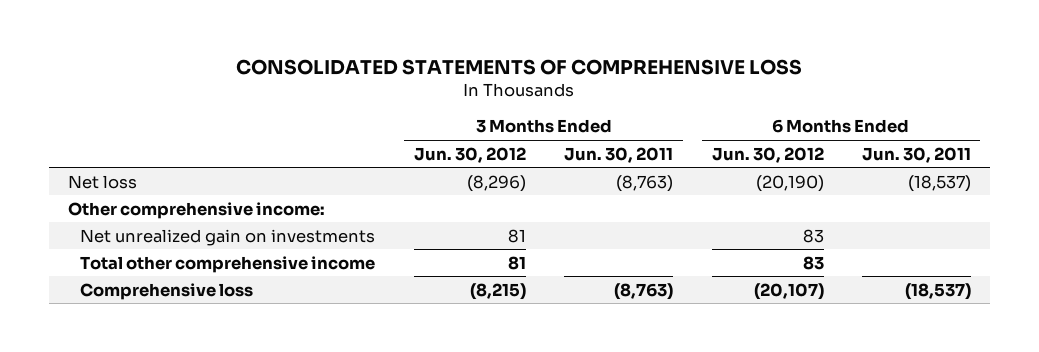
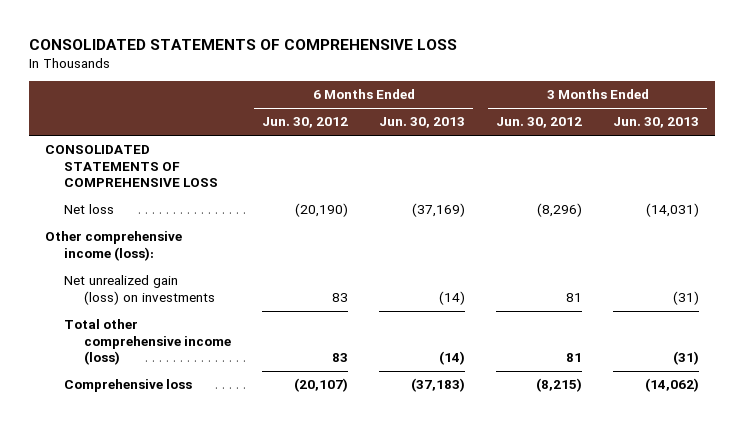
[564,146,674,163] Jun. 30, 2011 -> none
[861,146,971,163] Jun. 30, 2011 -> none
none -> [379,117,466,129] Jun. 30, 2013
none -> [613,117,700,129] Jun. 30, 2013
none -> [44,145,219,188] CONSOLIDATED STATEMENTS OF COMPREHENSIVE LOSS
[67,201,325,219] Other comprehensive income: -> [44,231,182,261] Other comprehensive income (loss):
[80,228,376,246] Net unrealized gain on investments -> [64,275,215,305] Net unrealized gain (loss) on investments
[80,255,376,273] Total other comprehensive income -> [64,319,231,366] Total other comprehensive income (loss)

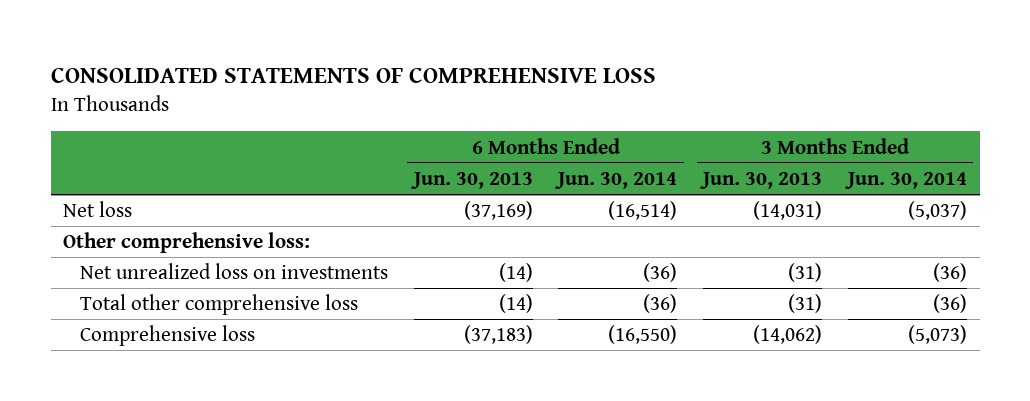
[262,117,349,129] Jun. 30, 2012 -> none
[496,117,583,129] Jun. 30, 2012 -> none
none -> [555,171,678,189] Jun. 30, 2014
none -> [844,171,967,189] Jun. 30, 2014
[44,145,219,188] CONSOLIDATED STATEMENTS OF COMPREHENSIVE LOSS -> none
[44,231,182,261] Other comprehensive income (loss): -> [63,232,311,254] Other comprehensive loss:
[64,275,215,305] Net unrealized gain (loss) on investments -> [79,263,388,280] Net unrealized loss on investments
[64,319,231,366] Total other comprehensive income (loss) -> [79,294,358,316] Total other comprehensive loss

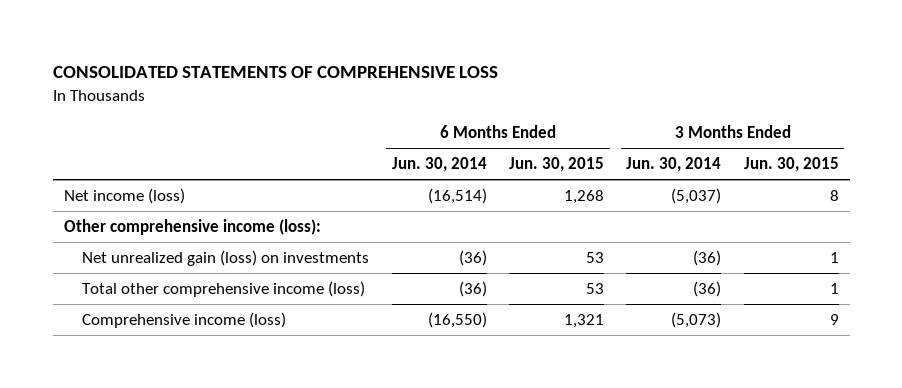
[410,171,533,189] Jun. 30, 2013 -> none
[700,171,823,189] Jun. 30, 2013 -> none
none -> [509,157,605,173] Jun. 30, 2015
none -> [743,157,839,173] Jun. 30, 2015
[63,201,133,218] Net loss -> [63,187,185,204] Net income (loss)
[63,232,311,254] Other comprehensive loss: -> [63,218,321,235] Other comprehensive income (loss):
[79,263,388,280] Net unrealized loss on investments -> [82,249,370,266] Net unrealized gain (loss) on investments
[79,294,358,316] Total other comprehensive loss -> [82,280,366,297] Total other comprehensive income (loss)
[79,325,255,347] Comprehensive loss -> [82,311,287,328] Comprehensive income (loss)

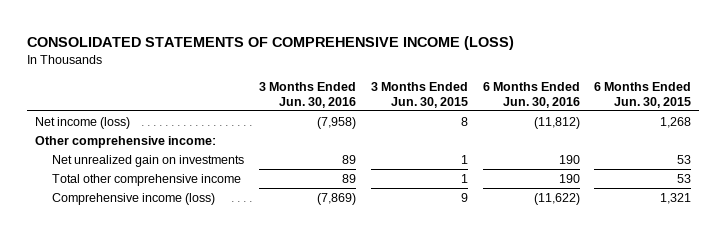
[52,66,498,79] CONSOLIDATED STATEMENTS OF COMPREHENSIVE LOSS -> [27,35,515,50] CONSOLIDATED STATEMENTS OF COMPREHENSIVE INCOME (LOSS)
[391,157,487,173] Jun. 30, 2014 -> none
[626,157,722,173] Jun. 30, 2014 -> none
none -> [259,81,357,108] 3 Months Ended Jun. 30, 2016
none -> [482,81,580,108] 6 Months Ended Jun. 30, 2016
[63,218,321,235] Other comprehensive income (loss): -> [34,135,216,148] Other comprehensive income:
[82,249,370,266] Net unrealized gain (loss) on investments -> [52,154,245,167] Net unrealized gain on investments
[82,280,366,297] Total other comprehensive income (loss) -> [52,173,242,186] Total other comprehensive income

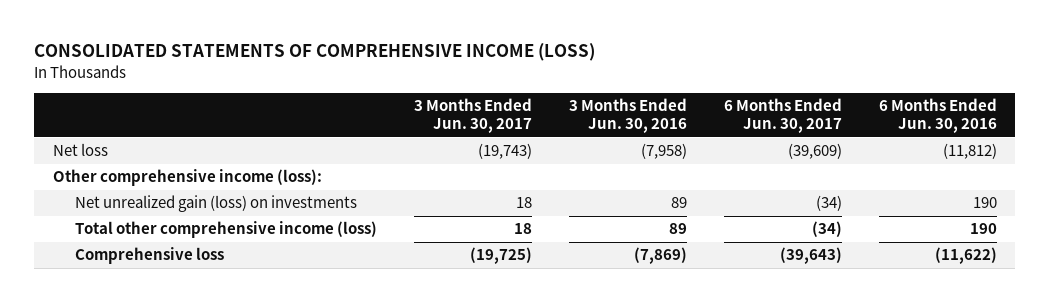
[370,81,468,108] 3 Months Ended Jun. 30, 2015 -> none
[594,81,692,108] 6 Months Ended Jun. 30, 2015 -> none
none -> [413,98,532,134] 3 Months Ended Jun. 30, 2017
none -> [723,98,842,134] 6 Months Ended Jun. 30, 2017
[34,116,130,129] Net income (loss) -> [52,143,108,157] Net loss
[34,135,216,148] Other comprehensive income: -> [52,169,322,187] Other comprehensive income (loss):
[52,154,245,167] Net unrealized gain on investments -> [74,195,357,213] Net unrealized gain (loss) on investments
[52,173,242,186] Total other comprehensive income -> [74,221,377,239] Total other comprehensive income (loss)
[52,192,216,205] Comprehensive income (loss) -> [74,247,224,265] Comprehensive loss

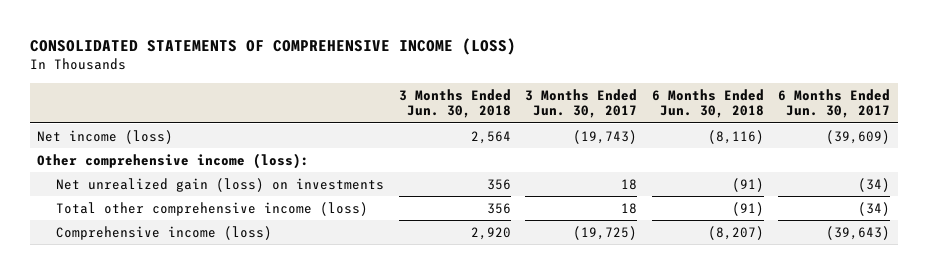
[568,98,687,134] 3 Months Ended Jun. 30, 2016 -> none
[878,98,997,134] 6 Months Ended Jun. 30, 2016 -> none
none -> [398,88,511,119] 3 Months Ended Jun. 30, 2018
none -> [651,88,764,119] 6 Months Ended Jun. 30, 2018
[52,143,108,157] Net loss -> [37,129,174,144] Net income (loss)
[74,247,224,265] Comprehensive loss -> [56,225,273,240] Comprehensive income (loss)

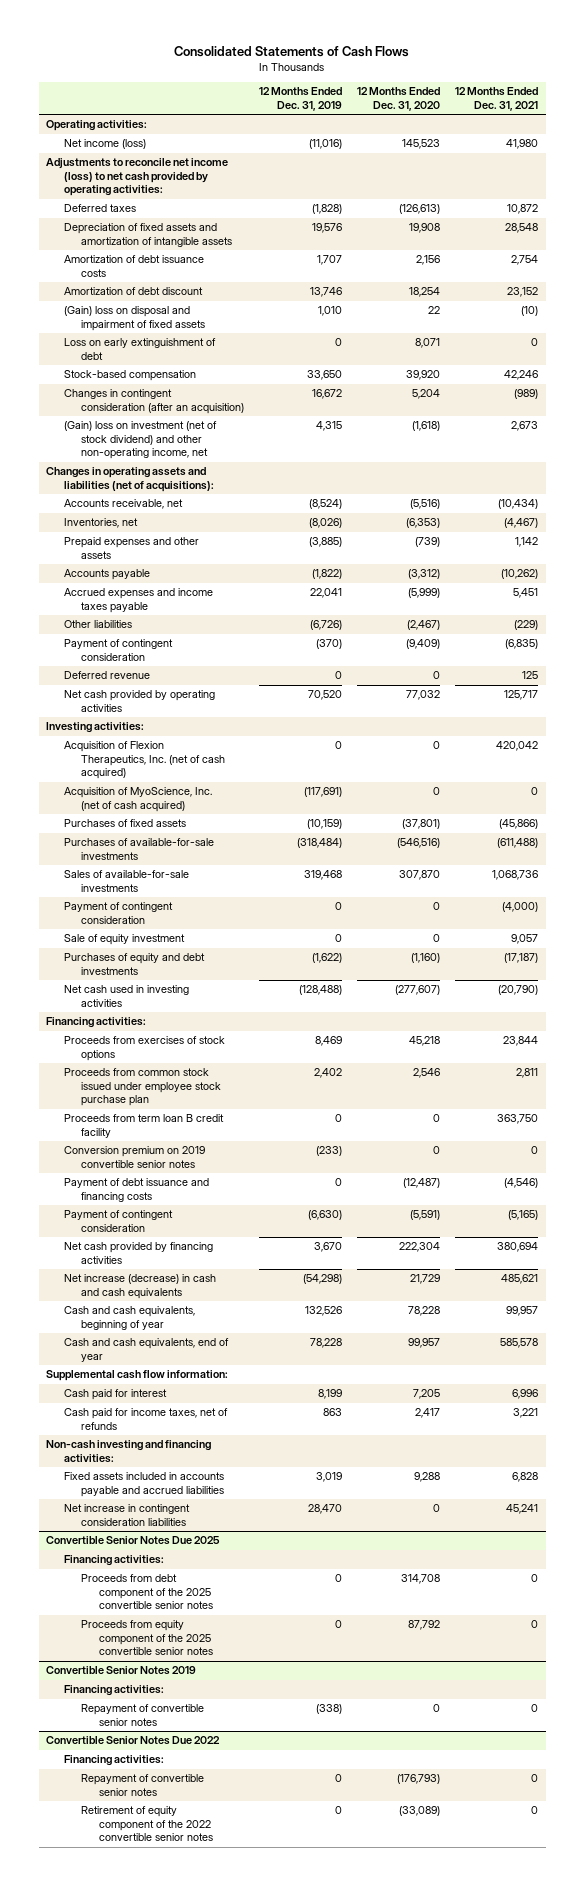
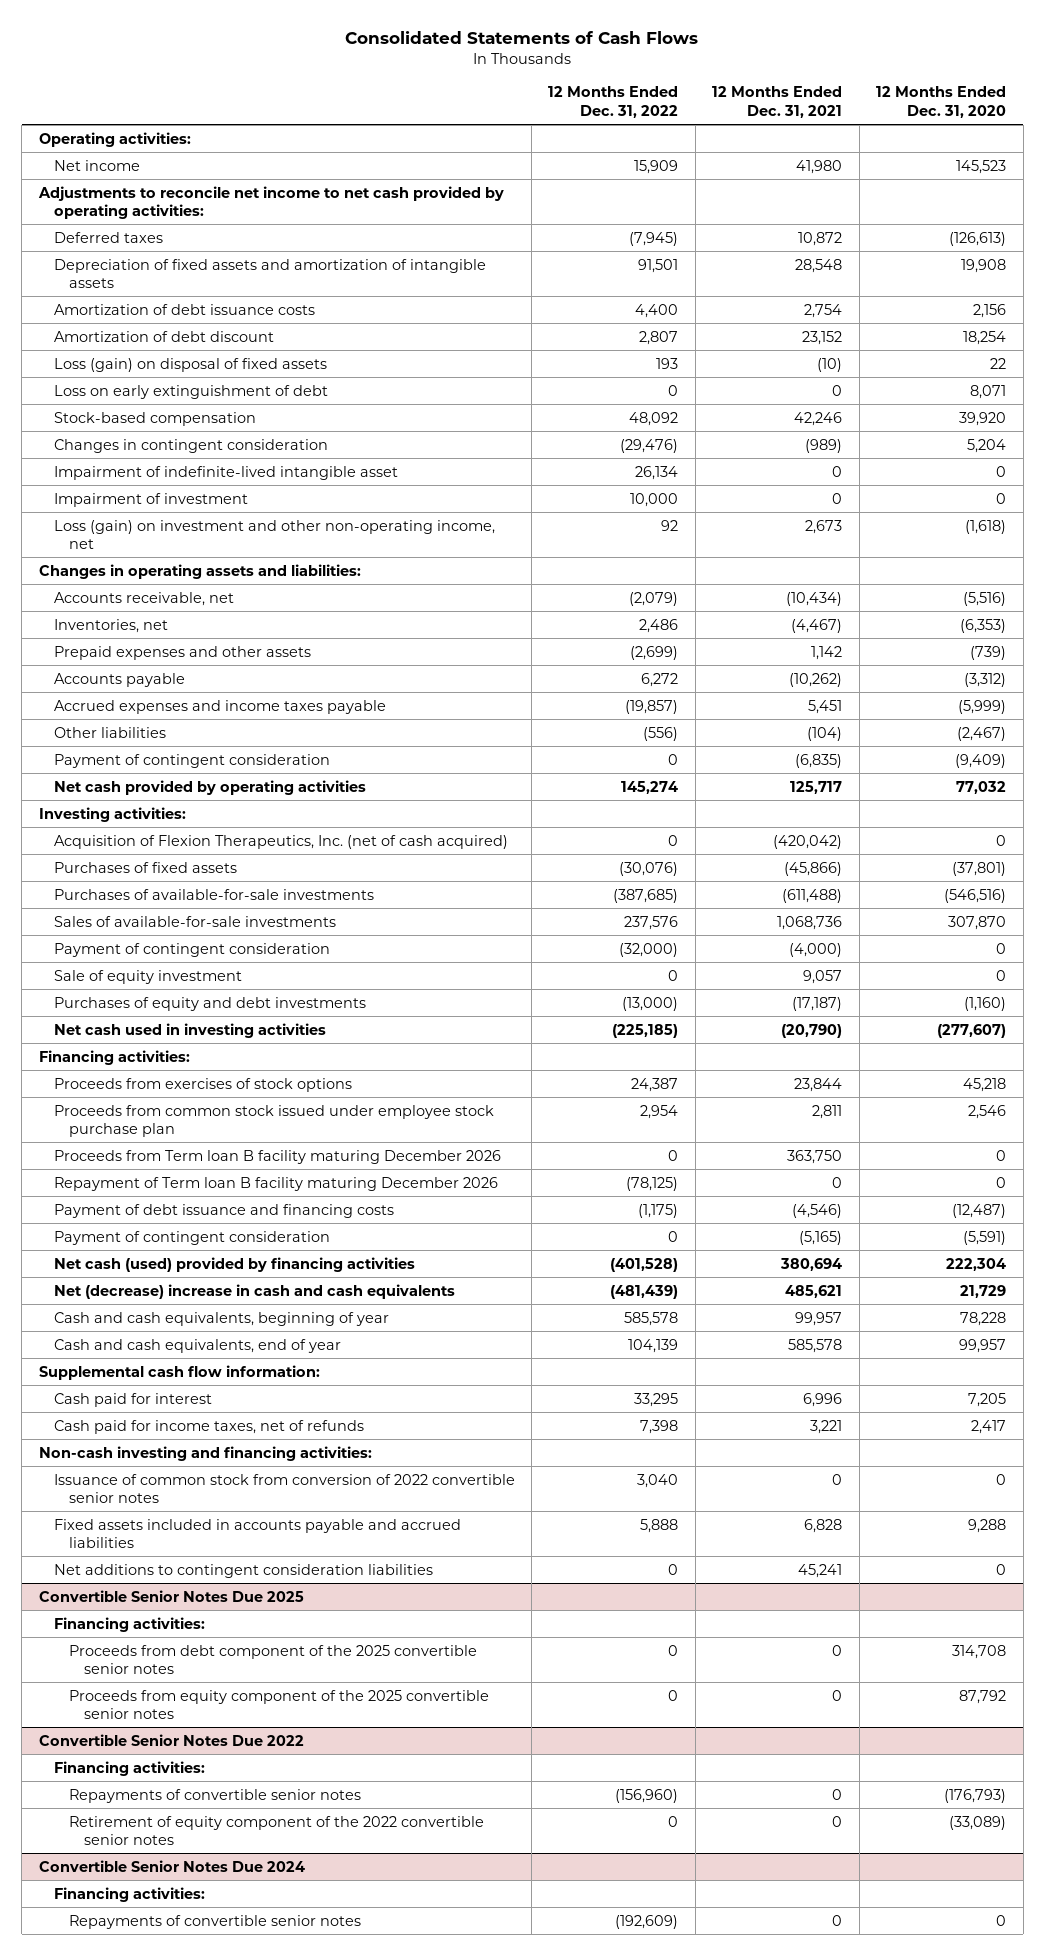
[259,87,343,111] 12 Months Ended Dec. 31, 2019 -> none
none -> [548,86,679,118] 12 Months Ended Dec. 31, 2022
[63,139,146,150] Net income (loss) -> [53,159,140,171] Net income
[46,158,229,197] Adjustments to reconcile net income (loss) to net cash provided by operating activities: -> [37,185,504,219] Adjustments to reconcile net income to net cash provided by operating activities:
[63,306,206,331] (Gain) loss on disposal and impairment of fixed assets -> [53,357,327,372] Loss (gain) on disposal of fixed assets
[63,389,245,414] Changes in contingent consideration (after an acquisition) -> [53,438,328,453] Changes in contingent consideration
none -> [53,465,398,480] Impairment of indefinite-lived intangible asset
none -> [53,492,248,507] Impairment of investment
[63,421,217,460] (Gain) loss on investment (net of stock dividend) and other non-operating income, net -> [53,519,495,549] Loss (gain) on investment and other non-operating income, net
[46,467,214,492] Changes in operating assets and liabilities (net of acquisitions): -> [38,563,361,579] Changes in operating assets and liabilities:
[514,620,539,631] (229) -> [807,726,843,741] (104)
[63,671,150,680] Deferred revenue -> none
[63,787,212,812] Acquisition of MyoScience, Inc. (net of cash acquired) -> none
[496,741,539,752] 420,042 -> [773,834,843,849] (420,042)
[63,1146,205,1168] Conversion premium on 2019 convertible senior notes -> none
[63,1114,224,1138] Proceeds from term loan B credit facility -> [53,1149,501,1164] Proceeds from Term loan B facility maturing December 2026
none -> [53,1176,498,1191] Repayment of Term loan B facility maturing December 2026
[63,1242,213,1264] Net cash provided by financing activities -> [53,1256,415,1272] Net cash (used) provided by financing activities
[63,1274,216,1299] Net increase (decrease) in cash and cash equivalents -> [53,1283,455,1299] Net (decrease) increase in cash and cash equivalents
none -> [53,1473,515,1503] Issuance of common stock from conversion of 2022 convertible senior notes
[63,1504,190,1526] Net increase in contingent consideration liabilities -> [53,1563,433,1578] Net additions to contingent consideration liabilities
[46,1666,197,1676] Convertible Senior Notes 2019 -> none
[63,1685,164,1697] Financing activities: -> none
[81,1704,205,1726] Repayment of convertible senior notes -> none
[81,1774,205,1796] Repayment of convertible senior notes -> [68,1788,361,1803] Repayments of convertible senior notes
none -> [38,1859,305,1872] Convertible Senior Notes Due 2024
none -> [53,1886,205,1902] Financing activities:
none -> [68,1914,361,1929] Repayments of convertible senior notes

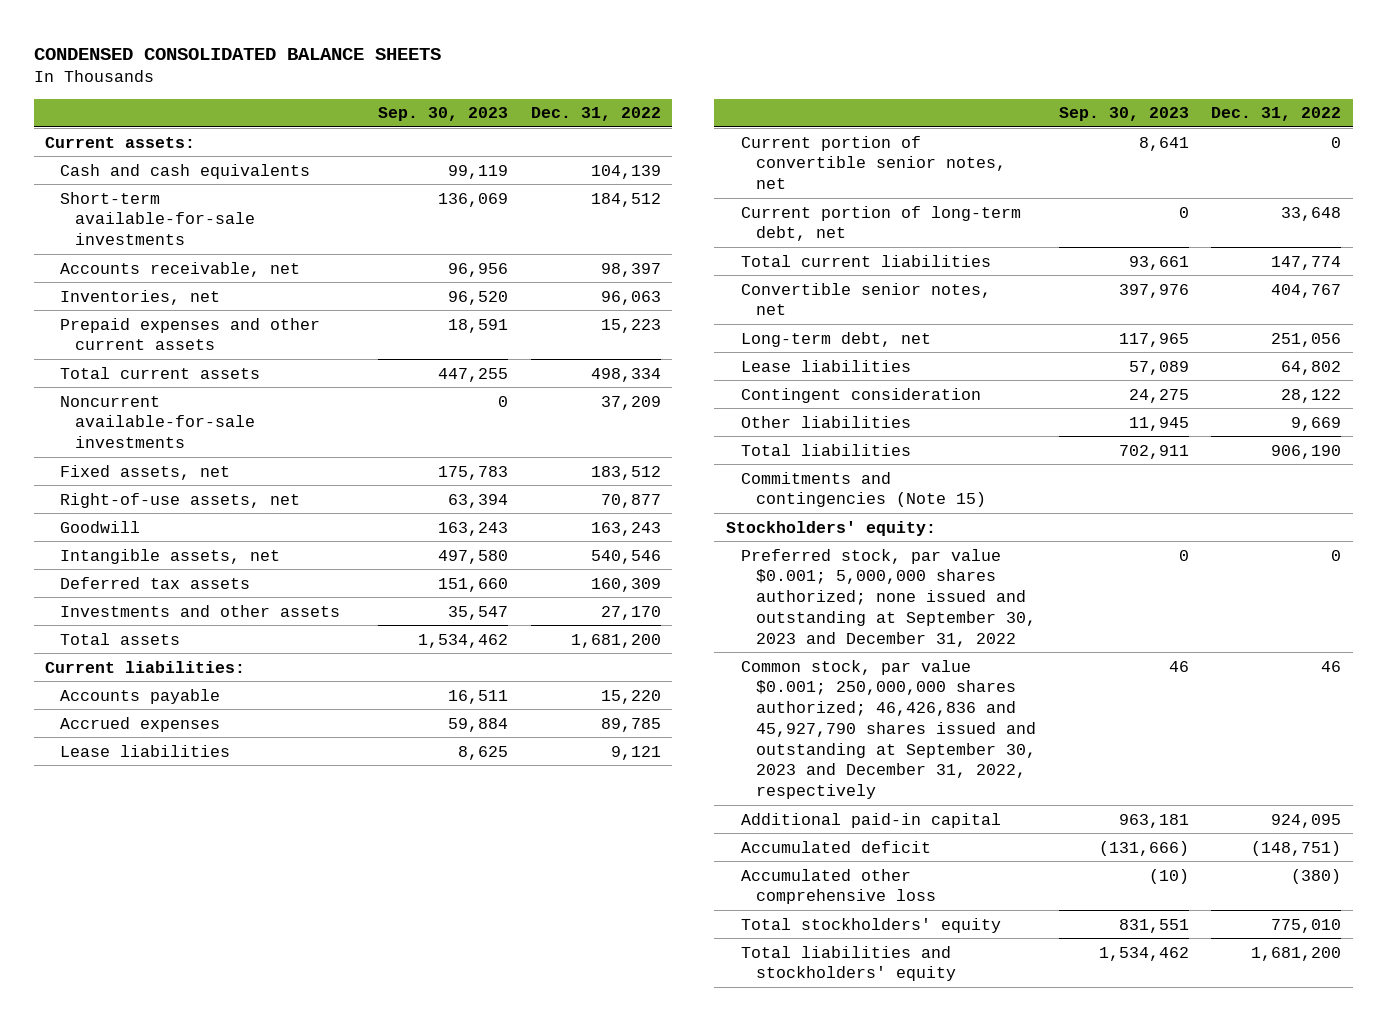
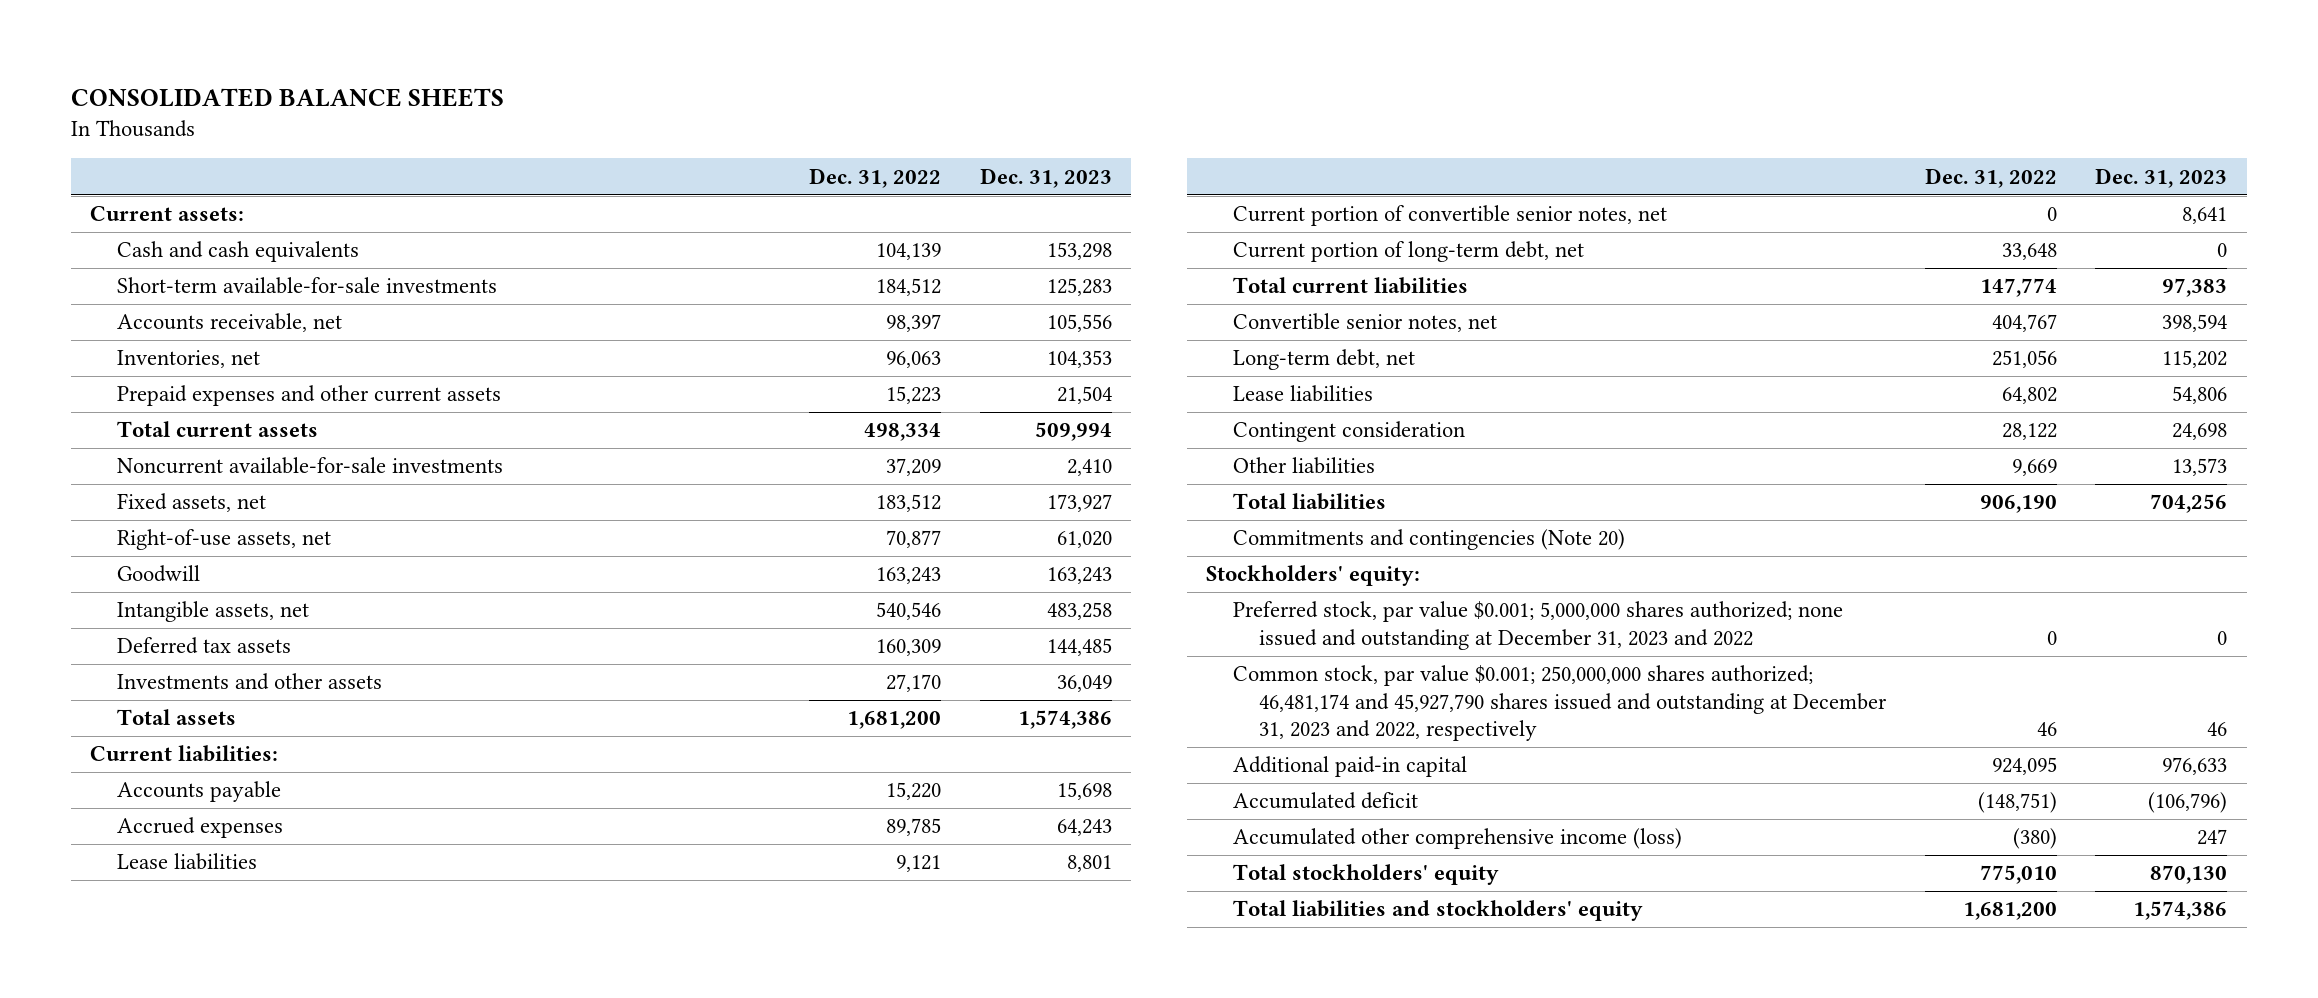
[33,47,441,60] CONDENSED CONSOLIDATED BALANCE SHEETS -> [70,87,504,107] CONSOLIDATED BALANCE SHEETS
[378,107,509,122] Sep. 30, 2023 -> none
none -> [979,167,1112,188] Dec. 31, 2023
[740,471,986,508] Commitments and contingencies (Note 15) -> [1232,529,1625,551] Commitments and contingencies (Note 20)
[740,548,1036,647] Preferred stock, par value $0.001; 5,000,000 shares authorized; none issued and outstanding at September 30, 2023 and December 31, 2022 -> [1232,601,1843,650] Preferred stock, par value $0.001; 5,000,000 shares authorized; none issued and outstanding at December 31, 2023 and 2022
[740,659,1036,800] Common stock, par value $0.001; 250,000,000 shares authorized; 46,426,836 and 45,927,790 shares issued and outstanding at September 30, 2023 and December 31, 2022, respectively -> [1232,665,1888,741] Common stock, par value $0.001; 250,000,000 shares authorized; 46,481,174 and 45,927,790 shares issued and outstanding at December 31, 2023 and 2022, respectively
[740,868,936,905] Accumulated other comprehensive loss -> [1232,828,1682,850] Accumulated other comprehensive income (loss)

